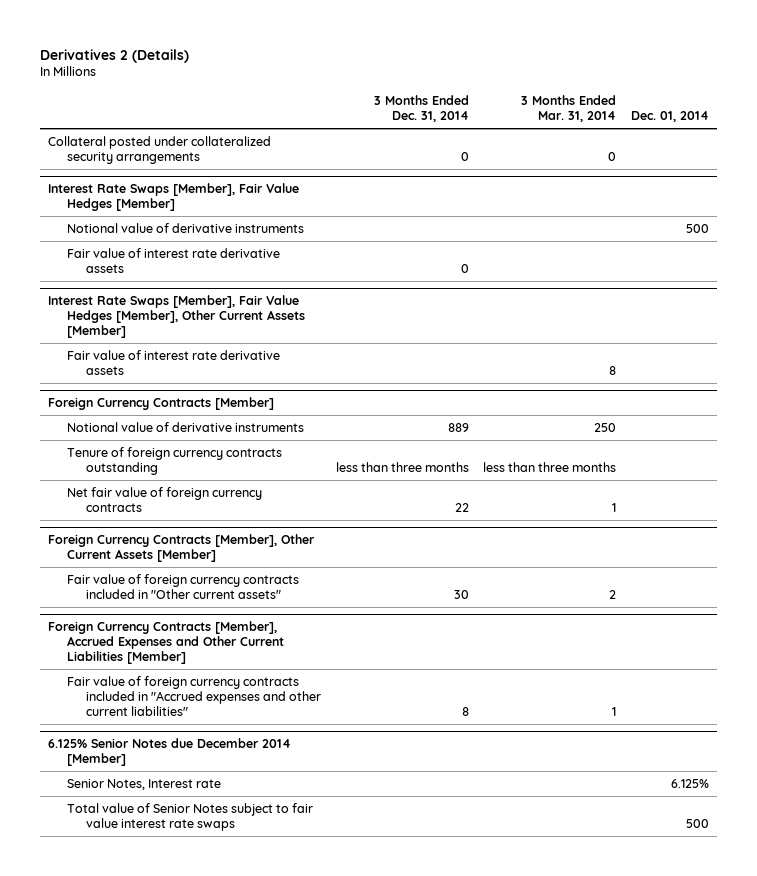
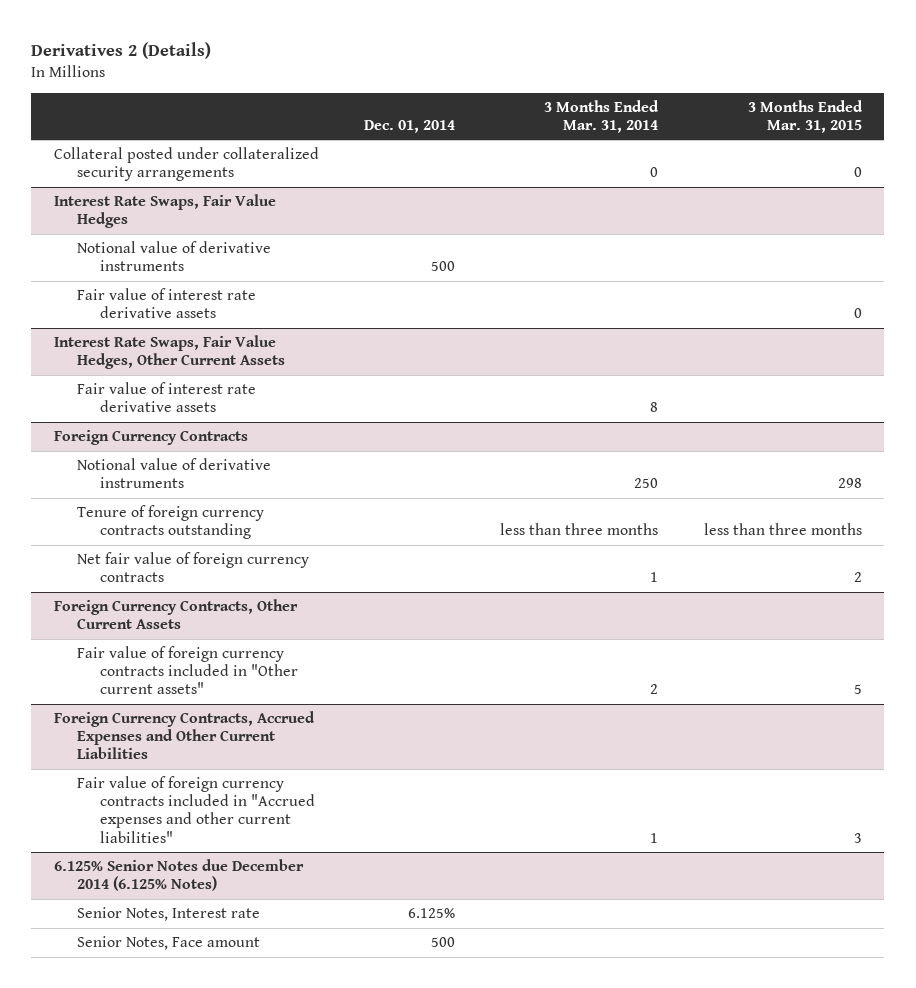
[373,95,469,123] 3 Months Ended Dec. 31, 2014 -> none
none -> [747,99,863,133] 3 Months Ended Mar. 31, 2015
[47,183,299,212] Interest Rate Swaps [Member], Fair Value Hedges [Member] -> [53,194,276,229] Interest Rate Swaps, Fair Value Hedges
[47,295,305,339] Interest Rate Swaps [Member], Fair Value Hedges [Member], Other Current Assets [Member] -> [53,335,285,370] Interest Rate Swaps, Fair Value Hedges, Other Current Assets
[47,397,274,411] Foreign Currency Contracts [Member] -> [53,430,248,446] Foreign Currency Contracts
[47,534,315,563] Foreign Currency Contracts [Member], Other Current Assets [Member] -> [53,599,298,630] Foreign Currency Contracts, Other Current Assets
[47,621,284,665] Foreign Currency Contracts [Member], Accrued Expenses and Other Current Liabilities [Member] -> [53,711,315,760] Foreign Currency Contracts, Accrued Expenses and Other Current Liabilities
[47,738,291,767] 6.125% Senior Notes due December 2014 [Member] -> [53,859,304,892] 6.125% Senior Notes due December 2014 (6.125% Notes)
[66,802,313,831] Total value of Senior Notes subject to fair value interest rate swaps -> none
none -> [76,936,260,951] Senior Notes, Face amount

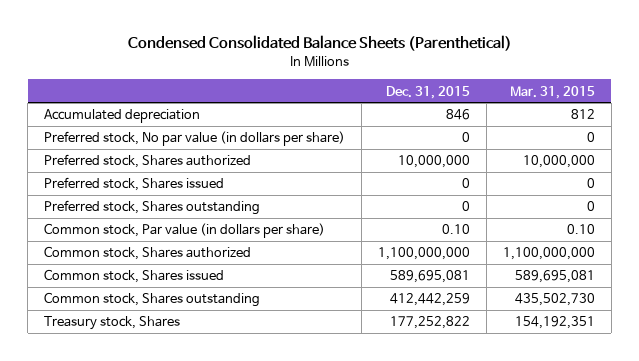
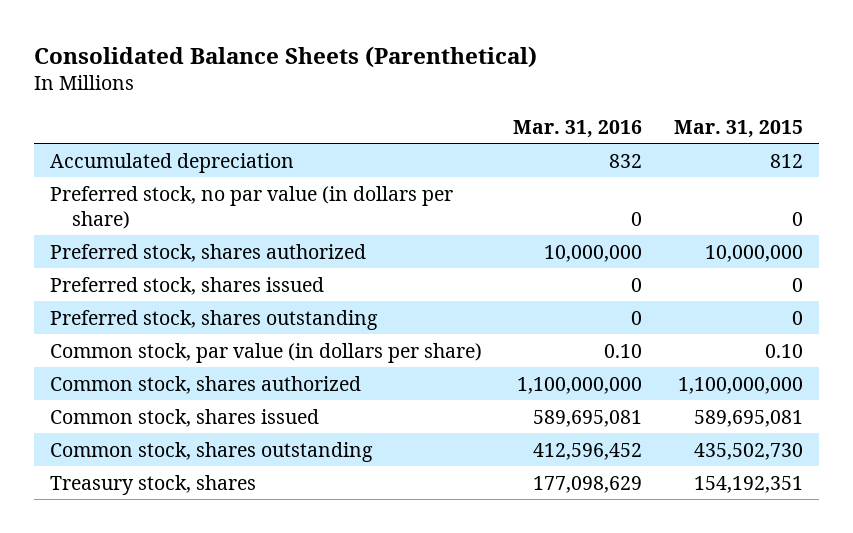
[127,35,512,52] Condensed Consolidated Balance Sheets (Parenthetical) -> [33,46,537,69] Consolidated Balance Sheets (Parenthetical)
[386,85,471,99] Dec. 31, 2015 -> none
none -> [513,119,643,138] Mar. 31, 2016
[44,131,346,147] Preferred stock, No par value (in dollars per share) -> [49,185,453,229] Preferred stock, no par value (in dollars per share)
[44,154,252,169] Preferred stock, Shares authorized -> [49,243,366,262] Preferred stock, shares authorized
[44,177,225,192] Preferred stock, Shares issued -> [49,276,324,295] Preferred stock, shares issued
[44,200,261,216] Preferred stock, Shares outstanding -> [49,309,378,330] Preferred stock, shares outstanding
[44,223,326,239] Common stock, Par value (in dollars per share) -> [49,342,482,363] Common stock, par value (in dollars per share)
[44,246,252,261] Common stock, Shares authorized -> [49,375,361,394] Common stock, shares authorized
[44,269,225,284] Common stock, Shares issued -> [49,408,319,427] Common stock, shares issued
[44,292,261,308] Common stock, Shares outstanding -> [49,441,373,462] Common stock, shares outstanding
[44,316,181,331] Treasury stock, Shares -> [49,474,256,495] Treasury stock, shares

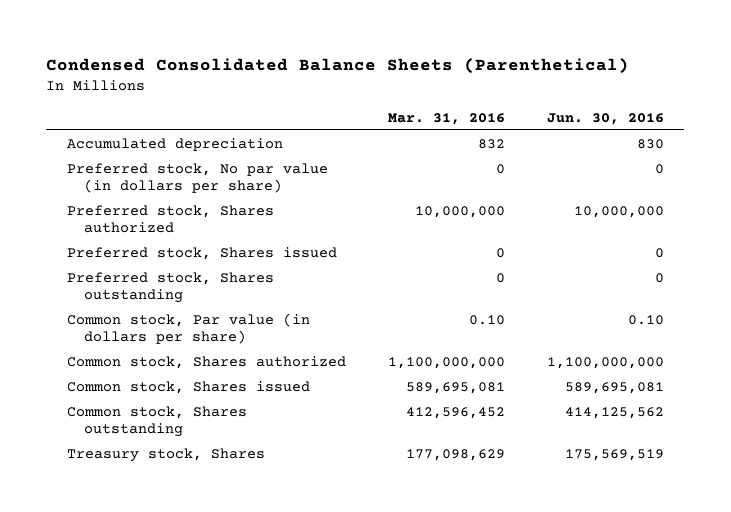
[33,46,537,69] Consolidated Balance Sheets (Parenthetical) -> [46,57,630,74] Condensed Consolidated Balance Sheets (Parenthetical)
[673,119,803,138] Mar. 31, 2015 -> none
none -> [546,112,664,125] Jun. 30, 2016
[49,185,453,229] Preferred stock, no par value (in dollars per share) -> [67,162,329,194] Preferred stock, No par value (in dollars per share)
[49,243,366,262] Preferred stock, shares authorized -> [67,204,275,234] Preferred stock, Shares authorized
[49,276,324,295] Preferred stock, shares issued -> [67,246,338,260] Preferred stock, Shares issued
[49,309,378,330] Preferred stock, shares outstanding -> [67,271,275,304] Preferred stock, Shares outstanding
[49,342,482,363] Common stock, par value (in dollars per share) -> [67,312,311,345] Common stock, Par value (in dollars per share)
[49,375,361,394] Common stock, shares authorized -> [67,355,347,369] Common stock, Shares authorized
[49,408,319,427] Common stock, shares issued -> [67,380,311,394] Common stock, Shares issued
[49,441,373,462] Common stock, shares outstanding -> [67,405,248,438] Common stock, Shares outstanding
[49,474,256,495] Treasury stock, shares -> [67,447,266,462] Treasury stock, Shares

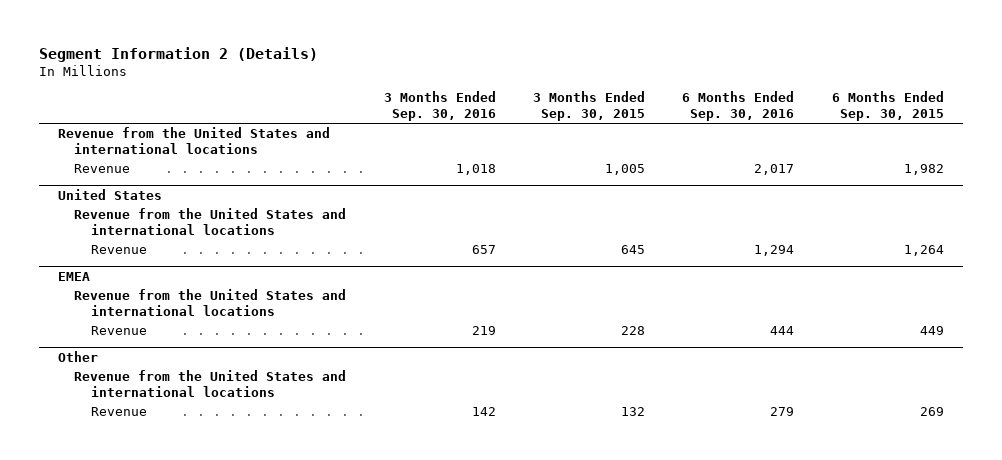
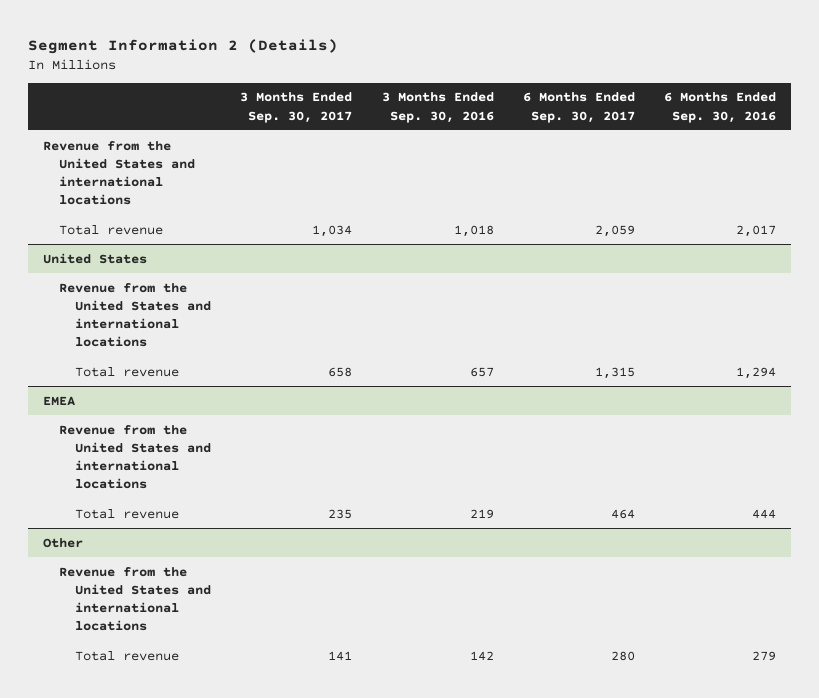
[533,91,646,122] 3 Months Ended Sep. 30, 2015 -> none
[831,91,944,122] 6 Months Ended Sep. 30, 2015 -> none
none -> [240,92,353,123] 3 Months Ended Sep. 30, 2017
none -> [523,92,636,123] 6 Months Ended Sep. 30, 2017
[74,164,131,174] Revenue -> [58,224,163,235] Total revenue
[90,245,147,255] Revenue -> [75,366,180,377] Total revenue
[90,326,147,336] Revenue -> [75,508,180,519] Total revenue
[90,407,147,417] Revenue -> [75,650,180,661] Total revenue

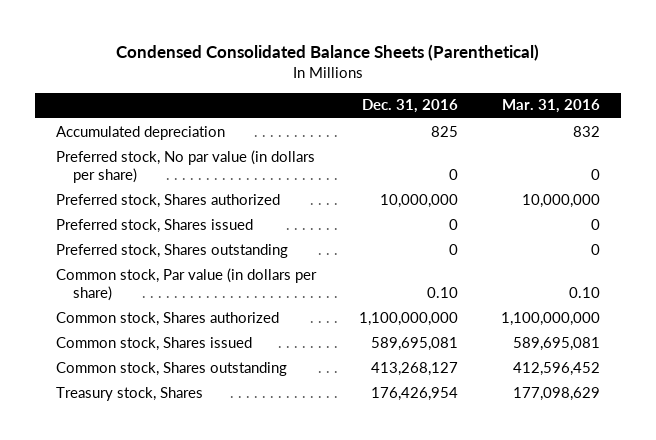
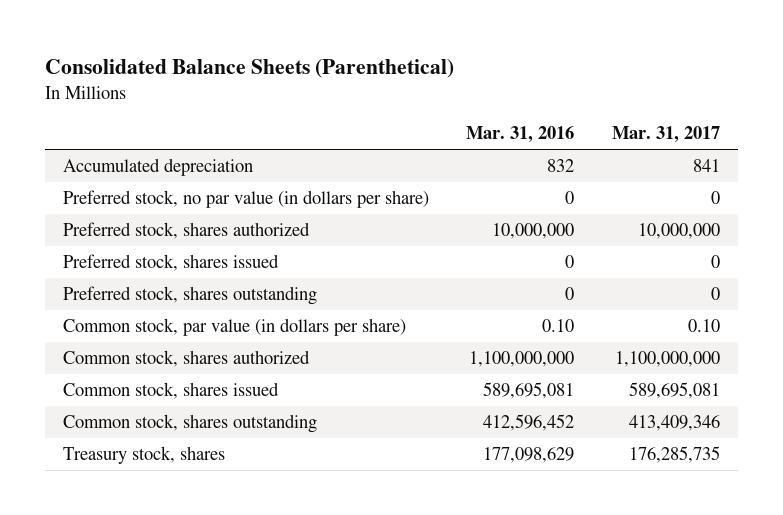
[116,43,540,61] Condensed Consolidated Balance Sheets (Parenthetical) -> [44,58,454,78] Consolidated Balance Sheets (Parenthetical)
[362,99,459,114] Dec. 31, 2016 -> none
none -> [611,126,720,144] Mar. 31, 2017
[56,149,316,183] Preferred stock, No par value (in dollars per share) -> [63,189,430,208] Preferred stock, no par value (in dollars per share)
[56,193,281,208] Preferred stock, Shares authorized -> [63,221,311,239] Preferred stock, shares authorized
[56,218,254,233] Preferred stock, Shares issued -> [63,253,280,271] Preferred stock, shares issued
[56,243,289,258] Preferred stock, Shares outstanding -> [63,285,318,305] Preferred stock, shares outstanding
[56,267,318,301] Common stock, Par value (in dollars per share) -> [63,317,407,336] Common stock, par value (in dollars per share)
[56,311,280,326] Common stock, Shares authorized -> [63,349,311,367] Common stock, shares authorized
[56,336,253,351] Common stock, Shares issued -> [63,381,280,399] Common stock, shares issued
[56,361,288,376] Common stock, Shares outstanding -> [63,413,318,433] Common stock, shares outstanding
[56,386,204,401] Treasury stock, Shares -> [63,445,226,464] Treasury stock, shares

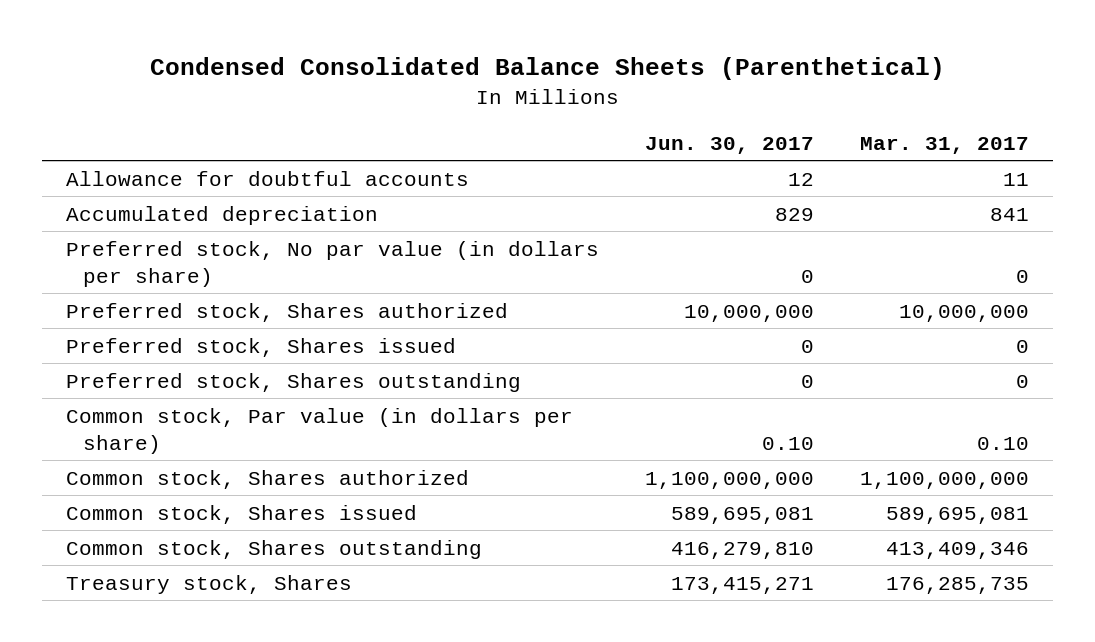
[44,58,454,78] Consolidated Balance Sheets (Parenthetical) -> [149,57,945,81] Condensed Consolidated Balance Sheets (Parenthetical)
[466,126,575,144] Mar. 31, 2016 -> none
none -> [645,136,815,154] Jun. 30, 2017
none -> [65,170,469,186] Allowance for doubtful accounts
[63,189,430,208] Preferred stock, no par value (in dollars per share) -> [65,240,599,287] Preferred stock, No par value (in dollars per share)
[63,221,311,239] Preferred stock, shares authorized -> [65,302,508,322] Preferred stock, Shares authorized
[63,253,280,271] Preferred stock, shares issued -> [65,337,456,357] Preferred stock, Shares issued
[63,285,318,305] Preferred stock, shares outstanding -> [65,372,521,392] Preferred stock, Shares outstanding
[63,317,407,336] Common stock, par value (in dollars per share) -> [65,407,573,454] Common stock, Par value (in dollars per share)
[63,349,311,367] Common stock, shares authorized -> [65,469,469,489] Common stock, Shares authorized
[63,381,280,399] Common stock, shares issued -> [65,504,417,524] Common stock, Shares issued
[63,413,318,433] Common stock, shares outstanding -> [65,539,482,559] Common stock, Shares outstanding
[63,445,226,464] Treasury stock, shares -> [65,574,352,594] Treasury stock, Shares

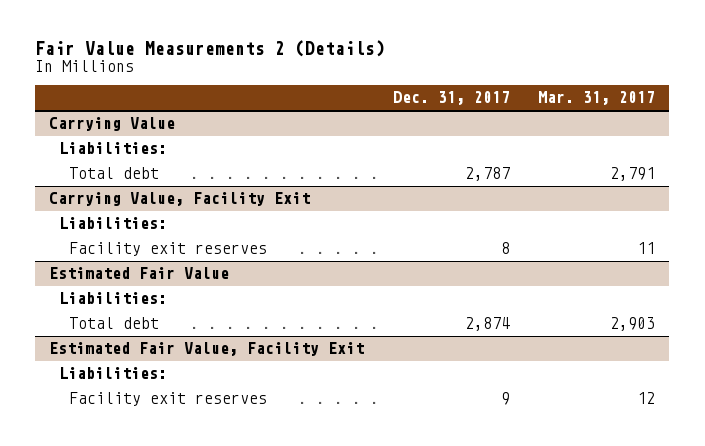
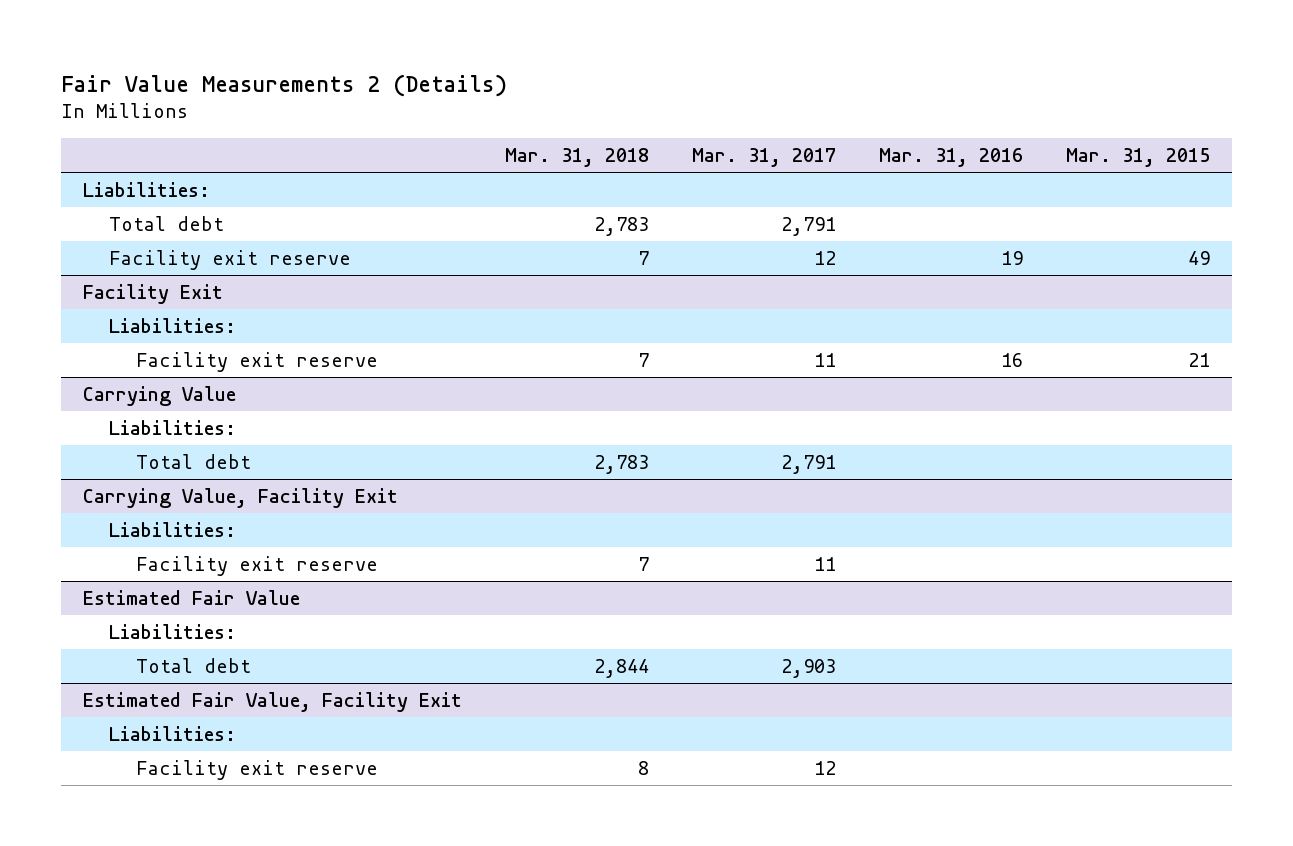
[392,91,510,106] Dec. 31, 2017 -> none
none -> [504,148,649,168] Mar. 31, 2018
none -> [878,148,1023,168] Mar. 31, 2016
none -> [1066,148,1211,168] Mar. 31, 2015
none -> [82,181,210,197] Liabilities:
none -> [109,215,225,231] Total debt
none -> [109,249,352,270] Facility exit reserve
none -> [82,283,223,304] Facility Exit
none -> [109,317,237,333] Liabilities:
none -> [136,351,379,372] Facility exit reserve
[68,242,267,257] Facility exit reserves -> [136,555,379,576] Facility exit reserve
[68,392,267,407] Facility exit reserves -> [136,759,379,780] Facility exit reserve

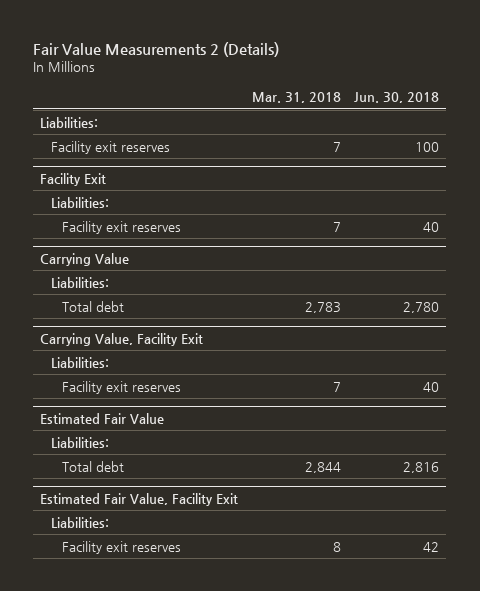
[691,148,836,168] Mar. 31, 2017 -> none
[878,148,1023,168] Mar. 31, 2016 -> none
[1066,148,1211,168] Mar. 31, 2015 -> none
none -> [354,92,440,104] Jun. 30, 2018
[109,215,225,231] Total debt -> none
[109,249,352,270] Facility exit reserve -> [51,140,171,154] Facility exit reserves
[136,351,379,372] Facility exit reserve -> [62,220,182,234] Facility exit reserves
[136,555,379,576] Facility exit reserve -> [62,380,182,394] Facility exit reserves
[136,759,379,780] Facility exit reserve -> [62,540,182,554] Facility exit reserves

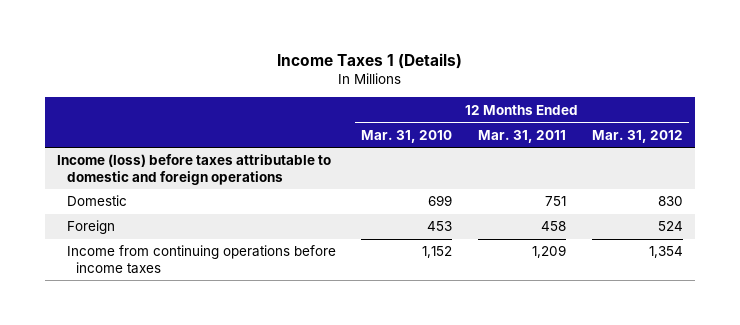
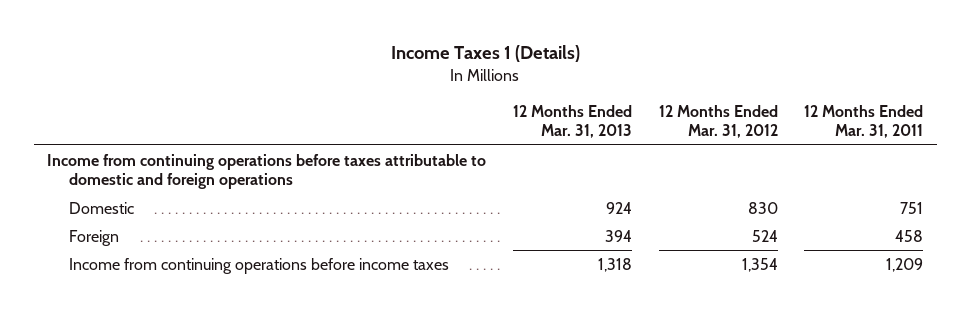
[361,129,453,143] Mar. 31, 2010 -> none
none -> [513,104,633,139] 12 Months Ended Mar. 31, 2013
[57,154,332,185] Income (loss) before taxes attributable to domestic and foreign operations -> [47,153,487,190] Income from continuing operations before taxes attributable to domestic and foreign operations

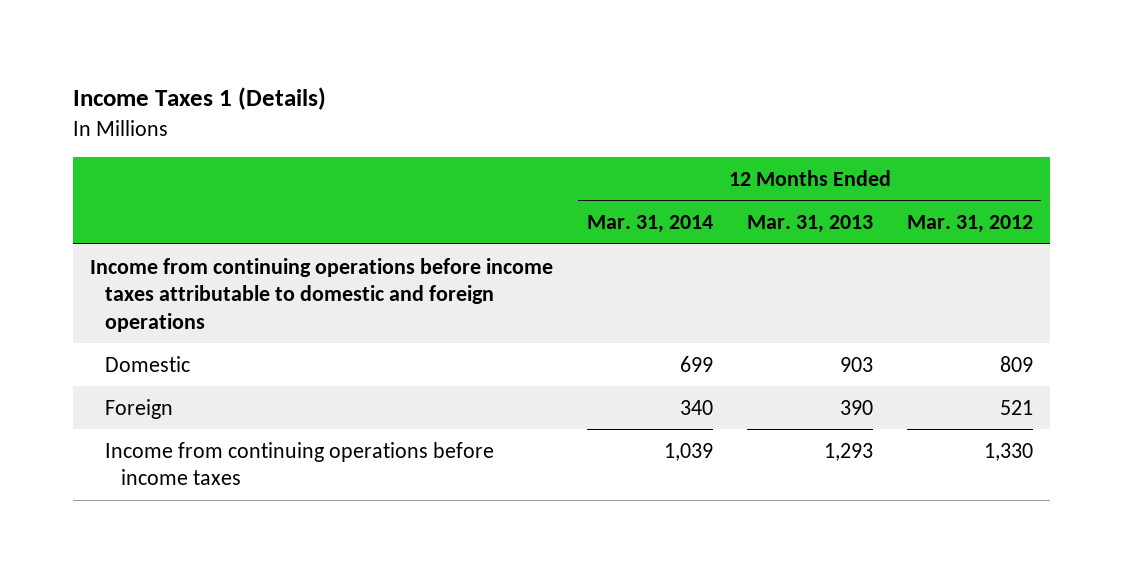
[804,104,924,139] 12 Months Ended Mar. 31, 2011 -> none
none -> [586,215,713,234] Mar. 31, 2014
[47,153,487,190] Income from continuing operations before taxes attributable to domestic and foreign operations -> [89,257,553,332] Income from continuing operations before income taxes attributable to domestic and foreign operations
[606,201,633,214] 924 -> [839,356,873,372] 903
[747,201,778,214] 830 -> [999,355,1033,372] 809
[605,229,633,242] 394 -> [839,399,873,415] 390
[751,229,778,242] 524 -> [999,399,1033,415] 521
[598,257,633,272] 1,318 -> [823,442,873,461] 1,293
[741,257,778,272] 1,354 -> [983,442,1033,461] 1,330

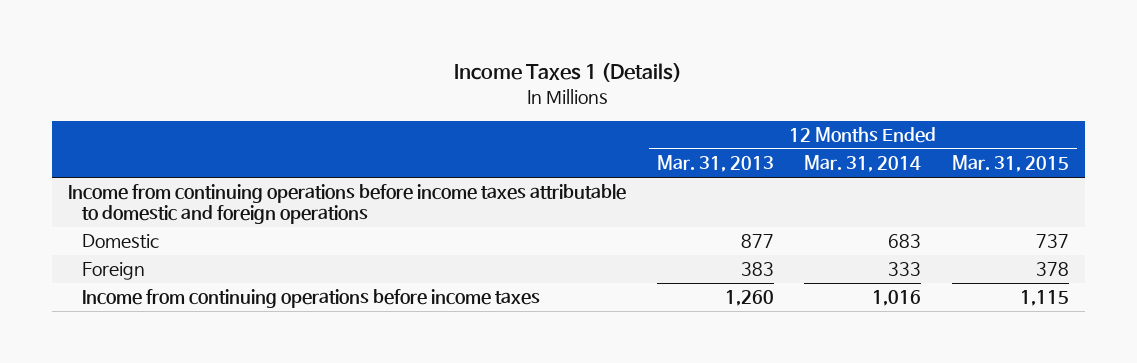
[906,215,1033,234] Mar. 31, 2012 -> none
none -> [952,155,1070,173] Mar. 31, 2015
[679,355,713,372] 699 -> [888,234,922,249] 683
[839,356,873,372] 903 -> [740,234,774,249] 877
[679,399,713,415] 340 -> [888,262,922,277] 333
[839,399,873,415] 390 -> [740,262,774,277] 383
[663,442,713,461] 1,039 -> [872,290,922,307] 1,016
[823,442,873,461] 1,293 -> [724,290,774,307] 1,260

